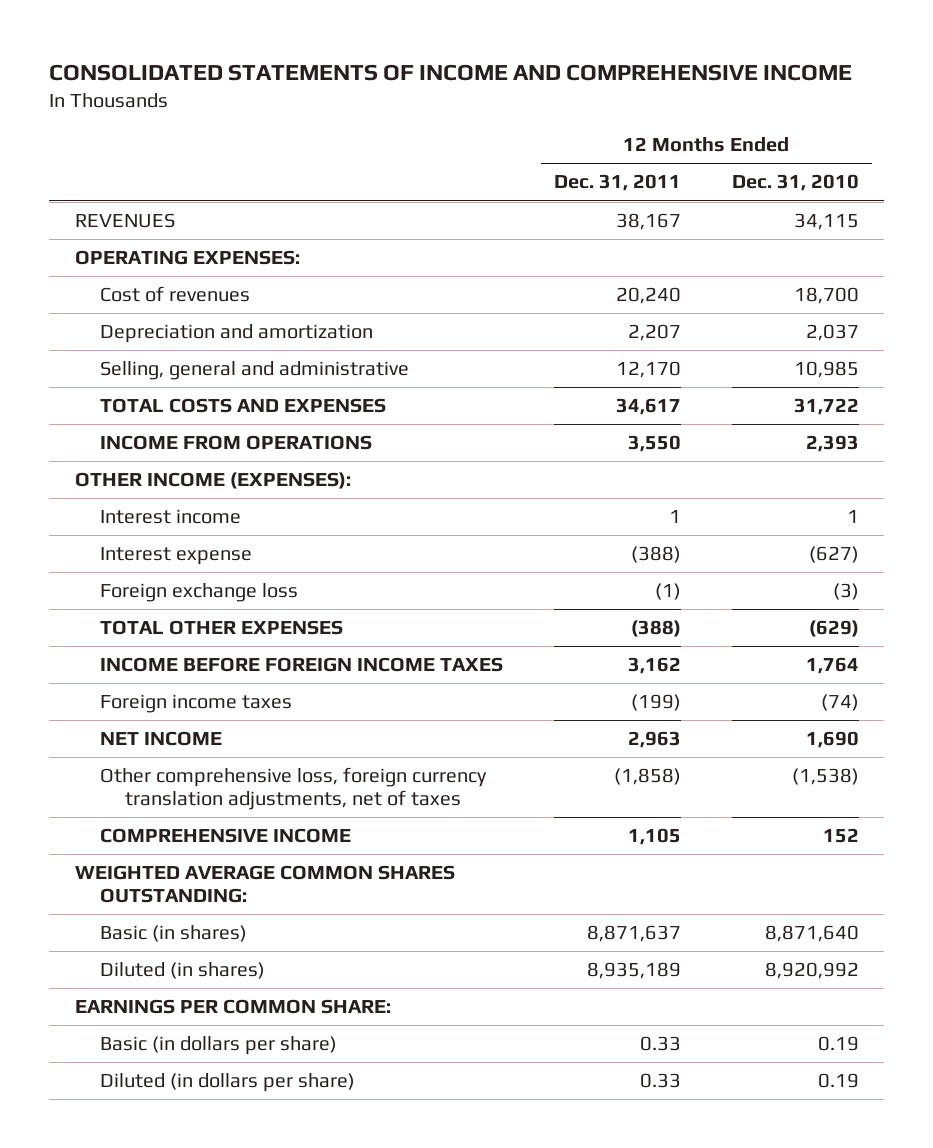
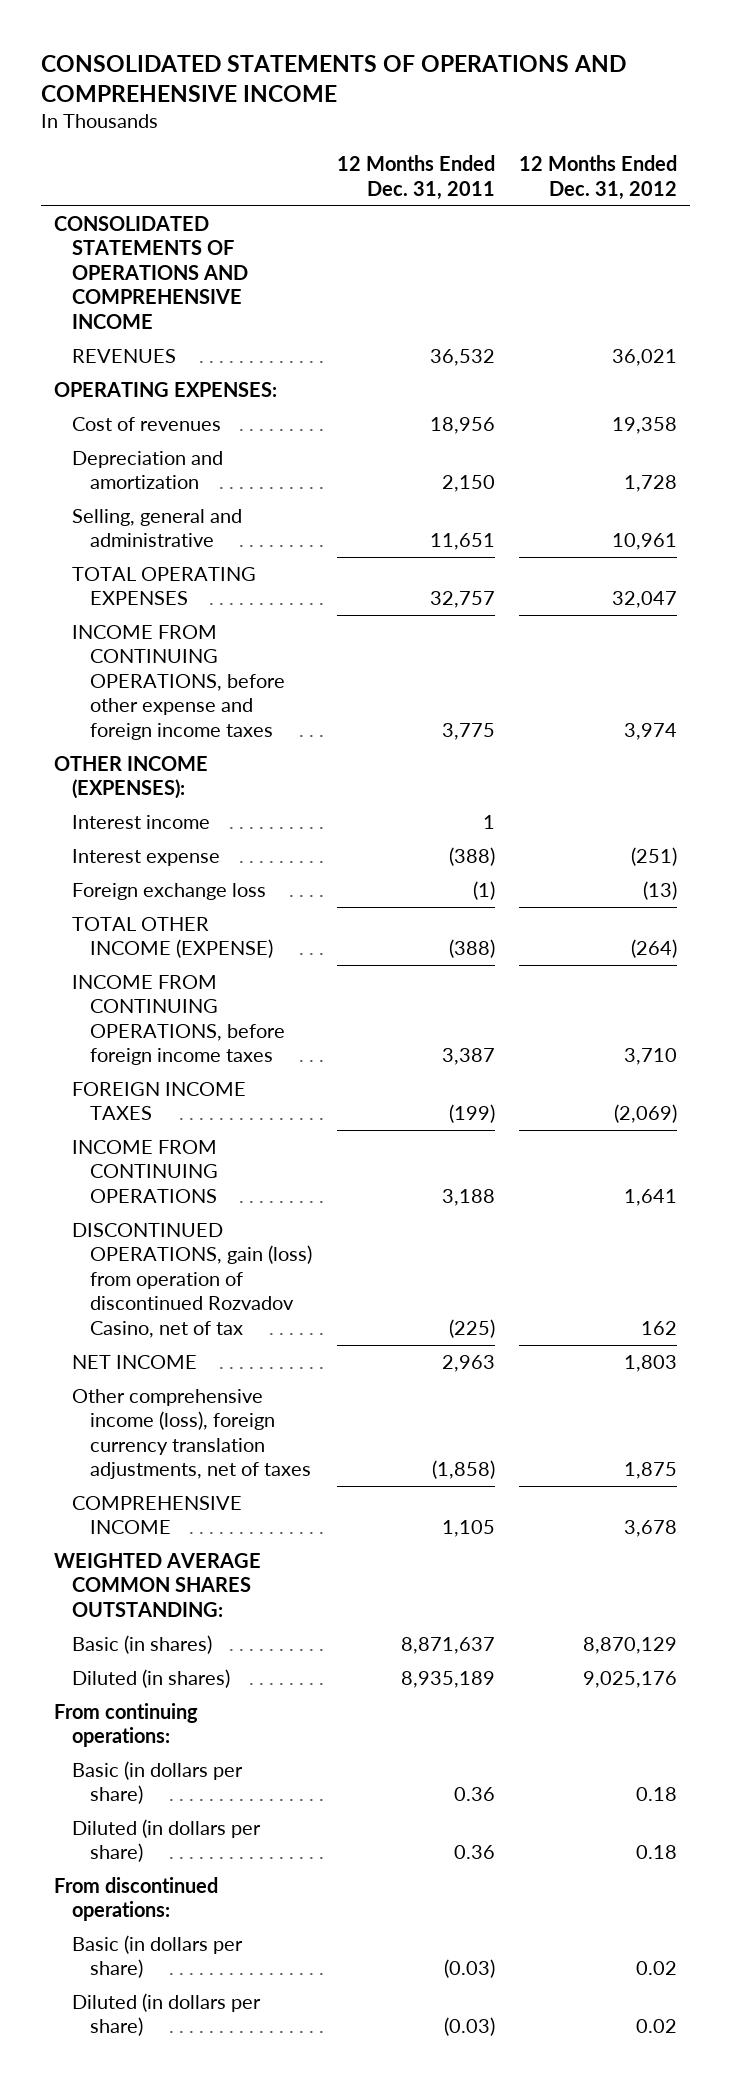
[49,63,853,81] CONSOLIDATED STATEMENTS OF INCOME AND COMPREHENSIVE INCOME -> [41,54,627,102] CONSOLIDATED STATEMENTS OF OPERATIONS AND COMPREHENSIVE INCOME
[731,174,859,192] Dec. 31, 2010 -> none
none -> [519,155,678,200] 12 Months Ended Dec. 31, 2012
none -> [53,215,248,329] CONSOLIDATED STATEMENTS OF OPERATIONS AND COMPREHENSIVE INCOME
[615,212,681,230] 38,167 -> [429,348,495,366] 36,532
[615,286,681,304] 20,240 -> [429,416,495,434] 18,956
[627,323,681,341] 2,207 -> [441,475,495,493] 2,150
[615,360,681,378] 12,170 -> [429,533,495,551] 11,651
[99,397,386,413] TOTAL COSTS AND EXPENSES -> [71,566,256,606] TOTAL OPERATING EXPENSES
[615,397,681,415] 34,617 -> [429,591,495,609] 32,757
[99,434,372,450] INCOME FROM OPERATIONS -> [71,624,286,740] INCOME FROM CONTINUING OPERATIONS, before other expense and foreign income taxes
[627,434,681,452] 3,550 -> [441,722,495,740] 3,775
[99,619,343,635] TOTAL OTHER EXPENSES -> [71,916,274,959] TOTAL OTHER INCOME (EXPENSE)
[99,656,503,672] INCOME BEFORE FOREIGN INCOME TAXES -> [71,974,286,1066] INCOME FROM CONTINUING OPERATIONS, before foreign income taxes
[627,656,681,674] 3,162 -> [441,1048,495,1066] 3,387
[99,693,292,713] Foreign income taxes -> [71,1081,246,1121] FOREIGN INCOME TAXES
none -> [71,1139,219,1203] INCOME FROM CONTINUING OPERATIONS
none -> [71,1222,313,1338] DISCONTINUED OPERATIONS, gain (loss) from operation of discontinued Rozvadov Casino, net of tax
[99,766,487,811] Other comprehensive loss, foreign currency translation adjustments, net of taxes -> [71,1388,312,1480] Other comprehensive income (loss), foreign currency translation adjustments, net of taxes
[74,998,391,1014] EARNINGS PER COMMON SHARE: -> none
none -> [53,1702,198,1748] From continuing operations:
[639,1035,681,1051] 0.33 -> [453,1787,495,1802] 0.36
[639,1072,681,1088] 0.33 -> [453,1845,495,1860] 0.36
none -> [53,1876,218,1922] From discontinued operations:
none -> [71,1934,243,1979] Basic (in dollars per share)
none -> [71,1992,261,2037] Diluted (in dollars per share)

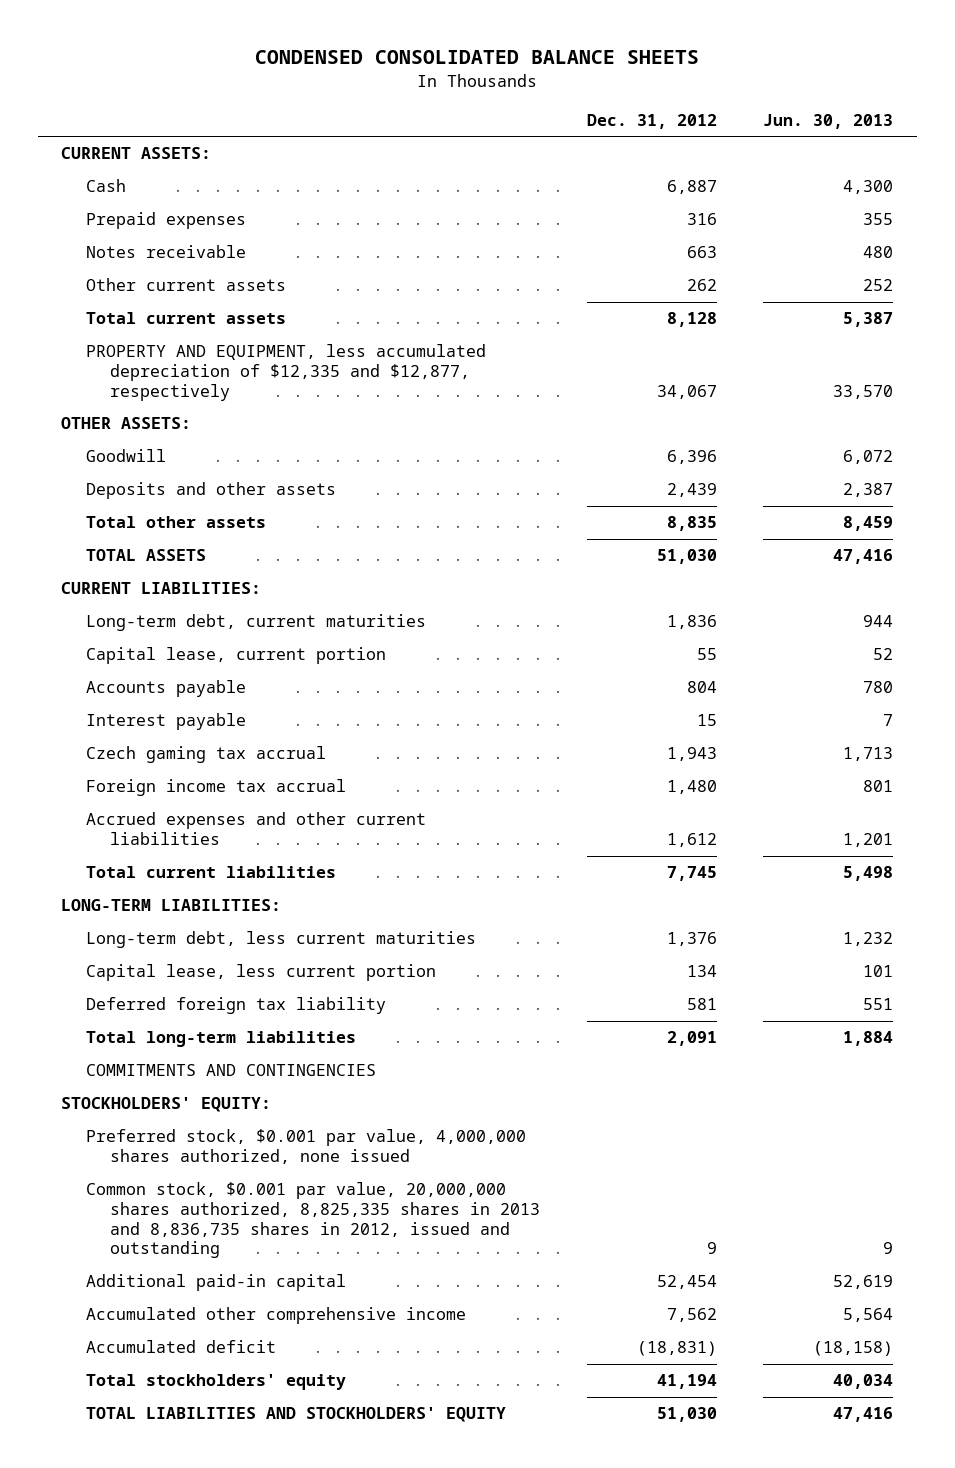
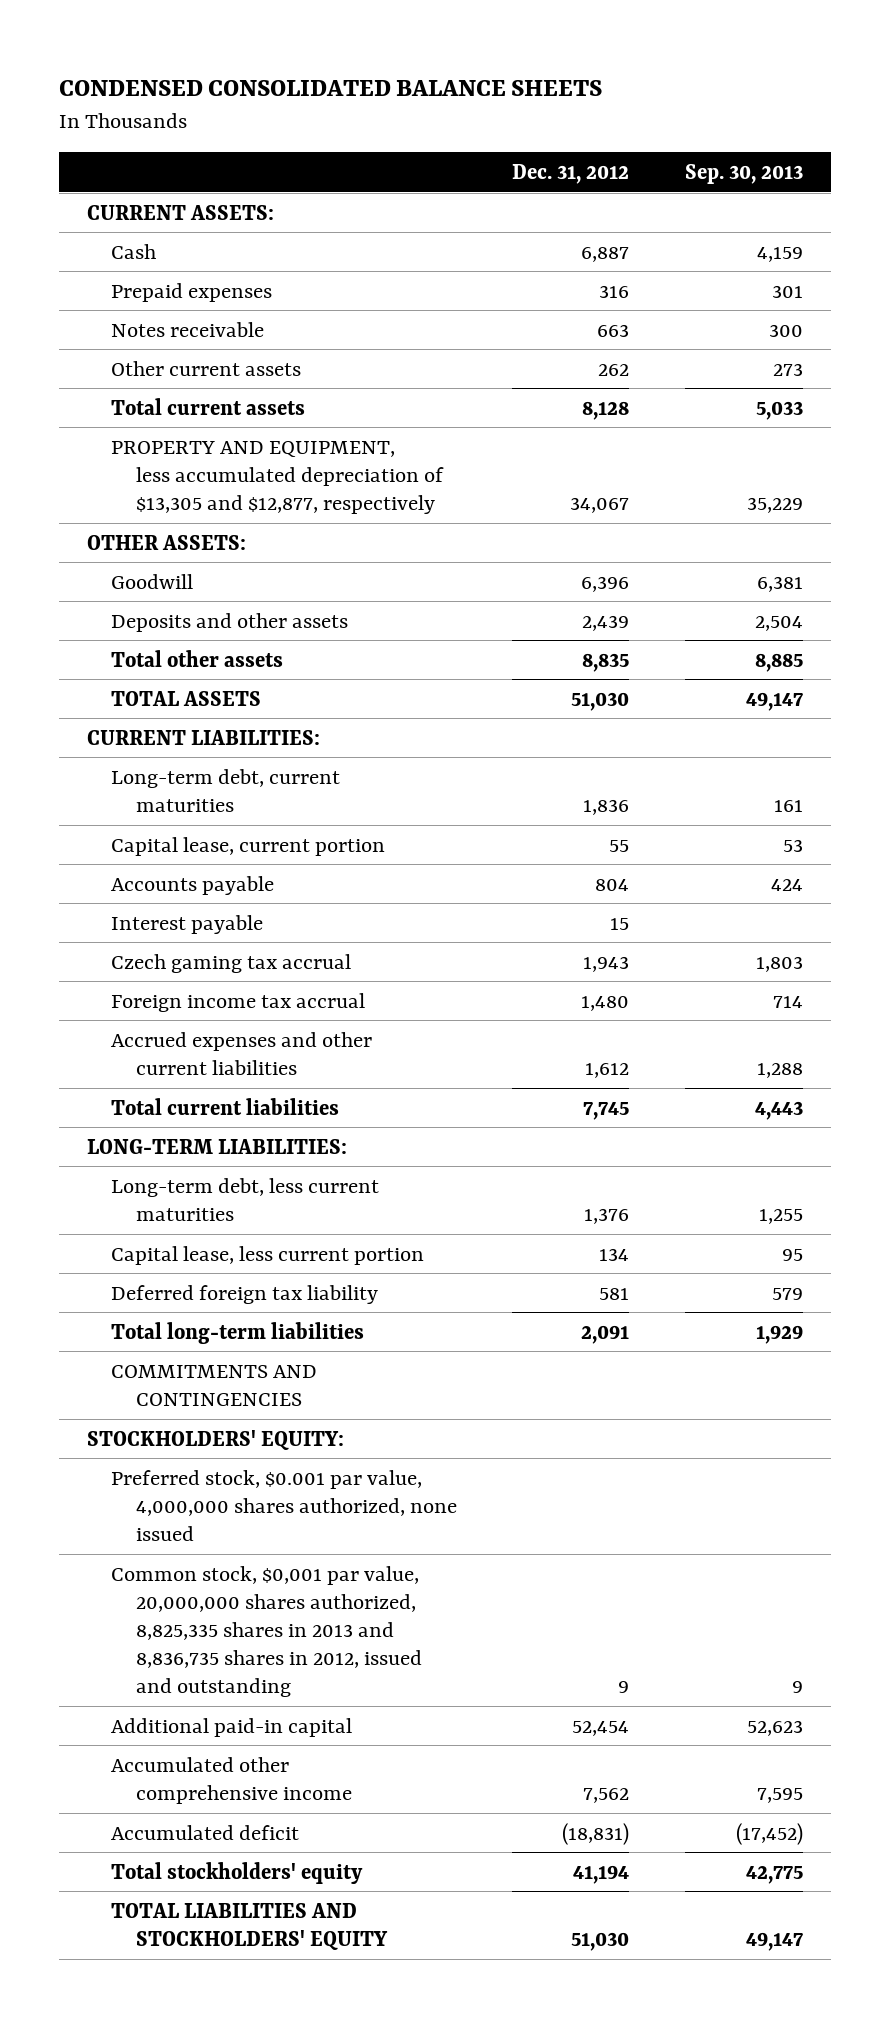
[763,113,894,129] Jun. 30, 2013 -> none
none -> [684,163,803,184] Sep. 30, 2013
[85,344,486,401] PROPERTY AND EQUIPMENT, less accumulated depreciation of $12,335 and $12,877, respectively -> [111,440,444,514] PROPERTY AND EQUIPMENT, less accumulated depreciation of $13,305 and $12,877, respectively
[85,1182,540,1259] Common stock, $0.001 par value, 20,000,000 shares authorized, 8,825,335 shares in 2013 and 8,836,735 shares in 2012, issued and outstanding -> [111,1565,422,1698] Common stock, $0,001 par value, 20,000,000 shares authorized, 8,825,335 shares in 2013 and 8,836,735 shares in 2012, issued and outstanding

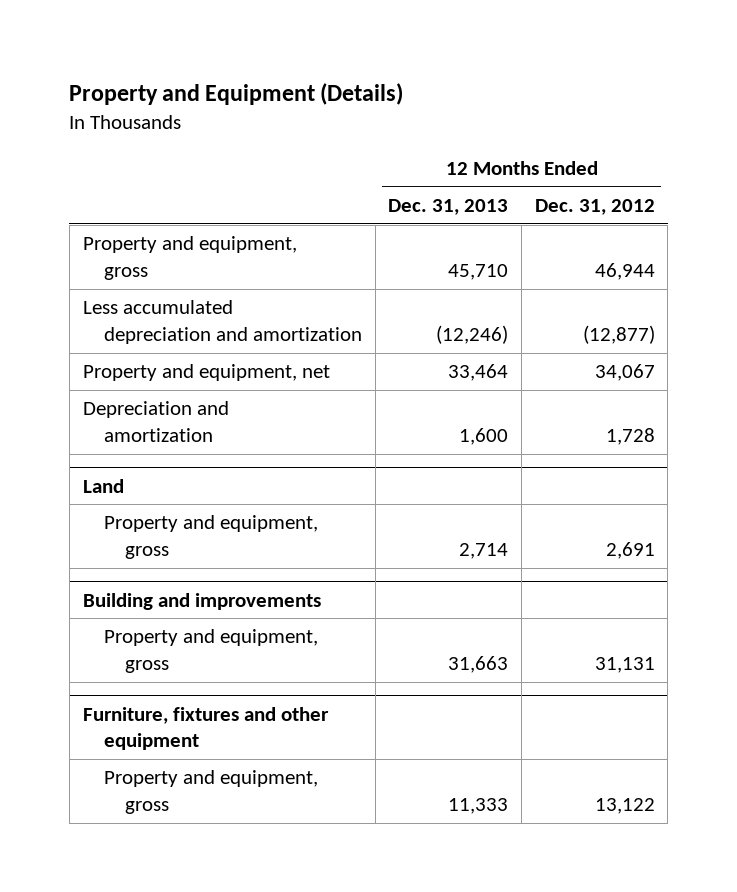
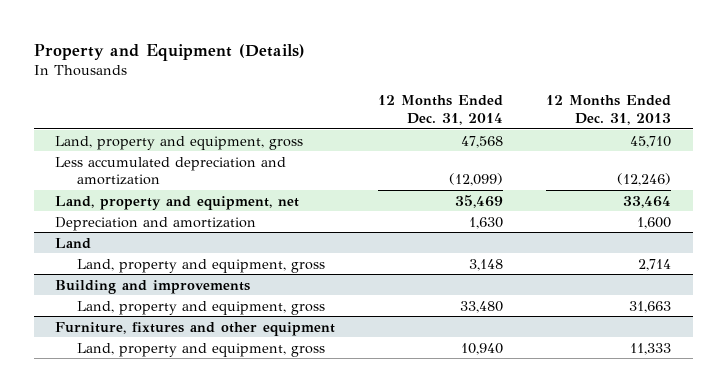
[534,198,655,215] Dec. 31, 2012 -> none
none -> [378,95,504,125] 12 Months Ended Dec. 31, 2014
[82,236,297,280] Property and equipment, gross -> [55,135,304,150] Land, property and equipment, gross
[82,364,330,382] Property and equipment, net -> [55,195,300,210] Land, property and equipment, net
[104,515,319,559] Property and equipment, gross -> [76,258,325,273] Land, property and equipment, gross
[104,629,319,673] Property and equipment, gross -> [76,300,325,315] Land, property and equipment, gross
[104,770,319,814] Property and equipment, gross -> [76,342,325,357] Land, property and equipment, gross

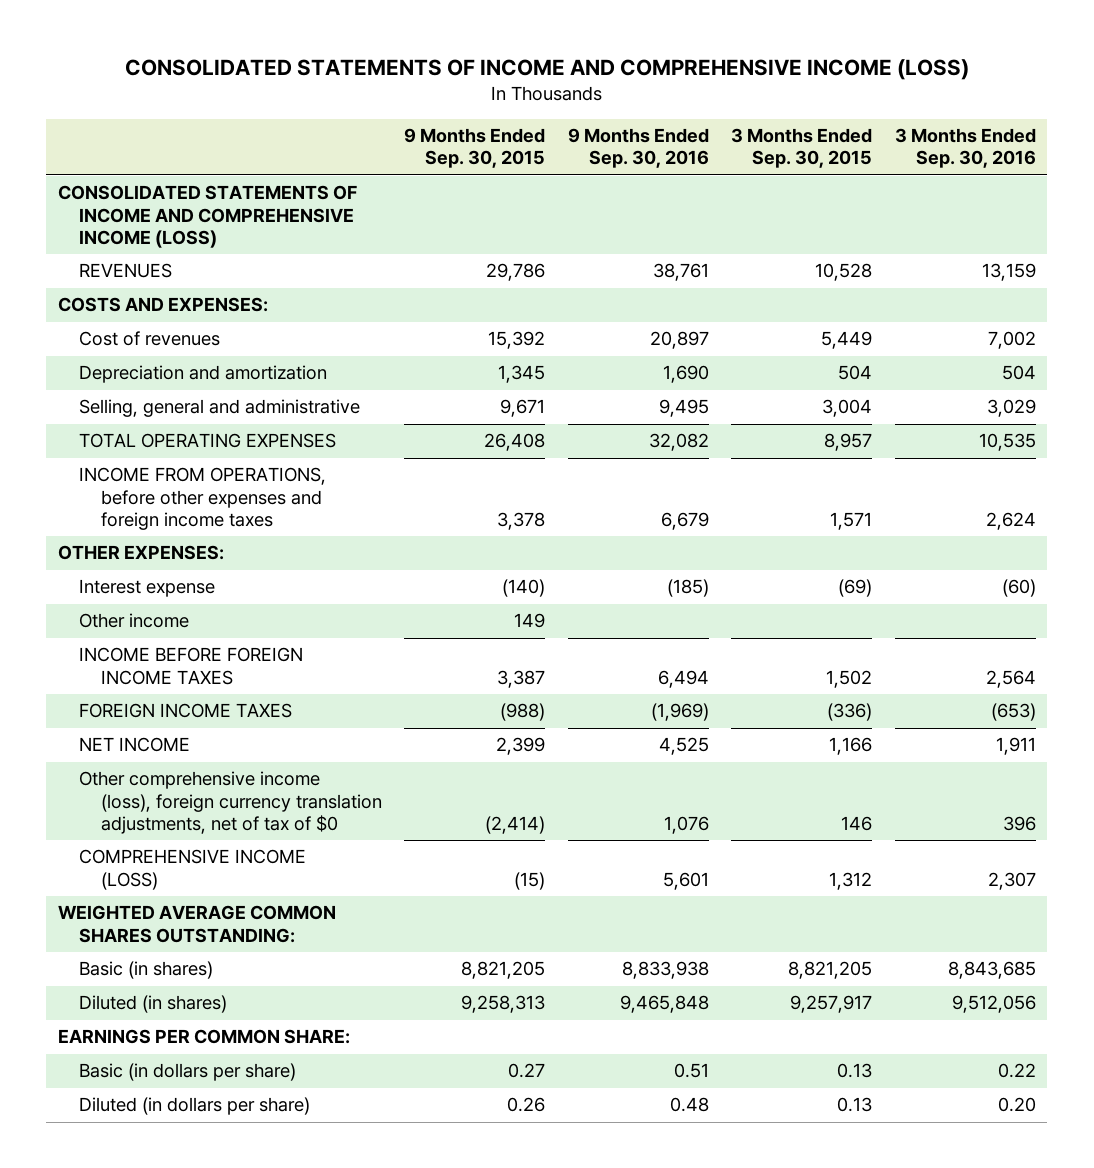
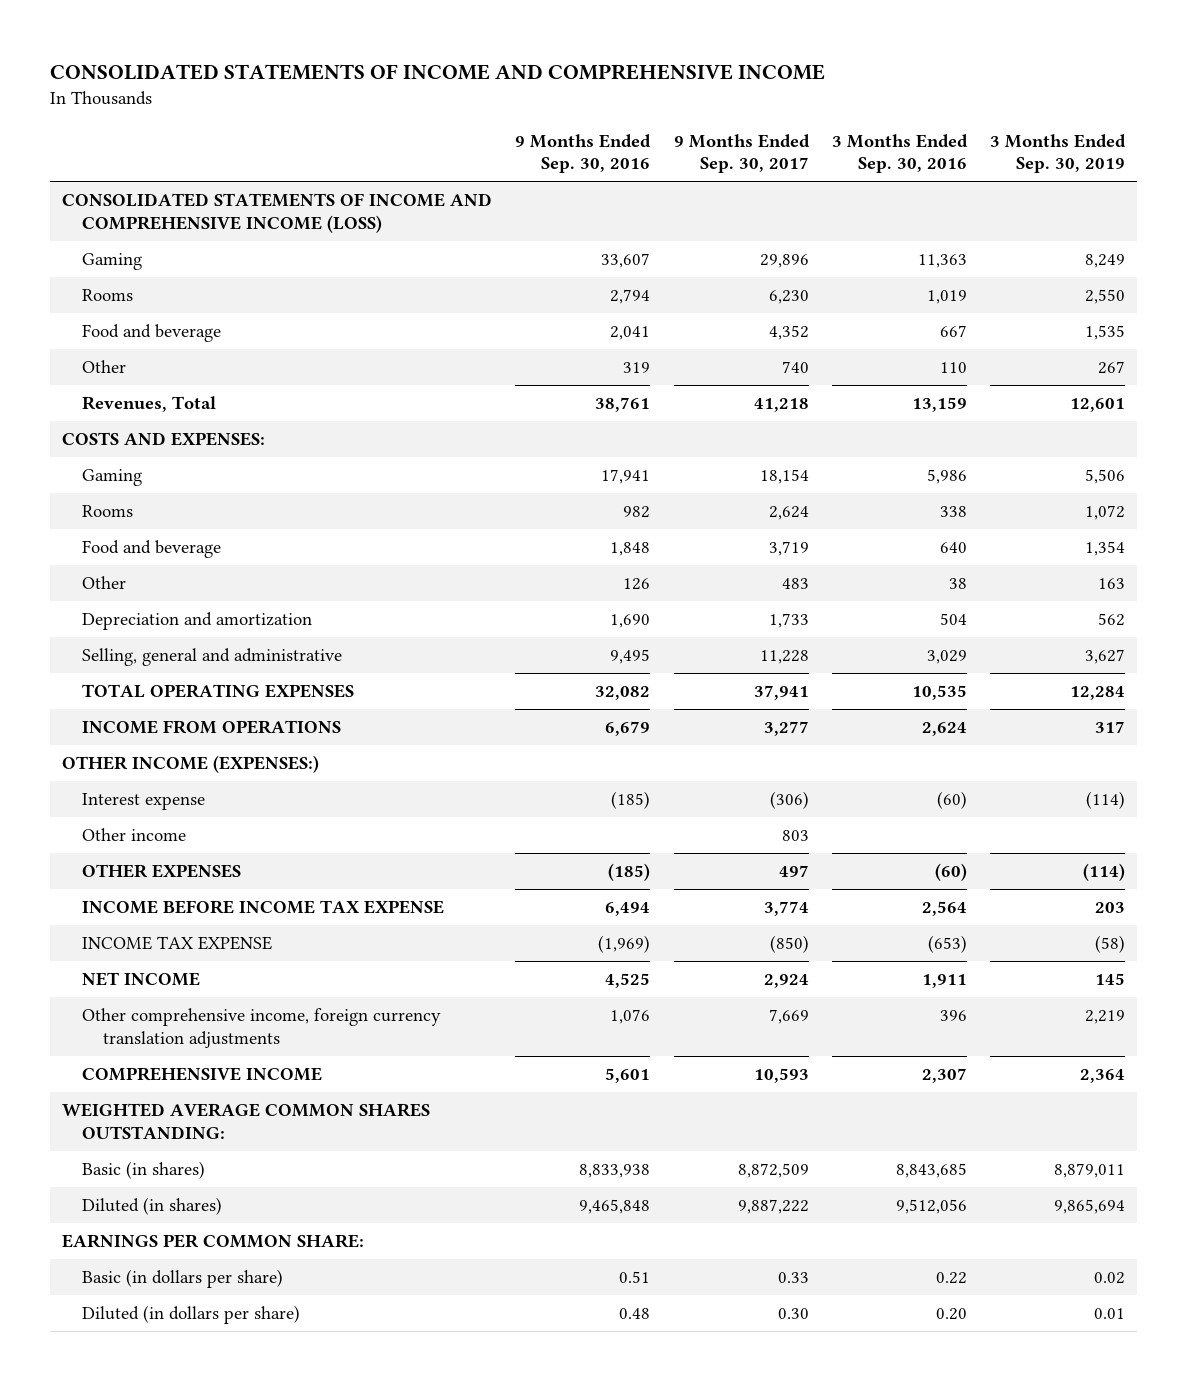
[124,59,969,81] CONSOLIDATED STATEMENTS OF INCOME AND COMPREHENSIVE INCOME (LOSS) -> [50,63,826,80] CONSOLIDATED STATEMENTS OF INCOME AND COMPREHENSIVE INCOME
[404,128,546,169] 9 Months Ended Sep. 30, 2015 -> none
[731,128,873,169] 3 Months Ended Sep. 30, 2015 -> none
none -> [673,133,810,174] 9 Months Ended Sep. 30, 2017
none -> [990,133,1127,174] 3 Months Ended Sep. 30, 2019
none -> [82,252,143,270] Gaming
none -> [82,288,134,301] Rooms
none -> [82,323,222,342] Food and beverage
none -> [82,359,127,373] Other
[79,263,173,279] REVENUES -> [82,395,217,412] Revenues, Total
[79,331,221,347] Cost of revenues -> none
none -> [82,468,143,486] Gaming
none -> [82,504,134,517] Rooms
none -> [82,539,222,558] Food and beverage
none -> [82,575,127,589] Other
[79,467,327,530] INCOME FROM OPERATIONS, before other expenses and foreign income taxes -> [82,719,342,734] INCOME FROM OPERATIONS
[57,545,224,561] OTHER EXPENSES: -> [61,754,319,773] OTHER INCOME (EXPENSES:)
none -> [82,863,242,878] OTHER EXPENSES
[79,647,304,685] INCOME BEFORE FOREIGN INCOME TAXES -> [82,899,445,914] INCOME BEFORE INCOME TAX EXPENSE
[79,703,293,719] FOREIGN INCOME TAXES -> [82,935,273,950] INCOME TAX EXPENSE
[79,771,382,834] Other comprehensive income (loss), foreign currency translation adjustments, net of tax of $0 -> [82,1007,442,1048] Other comprehensive income, foreign currency translation adjustments
[79,849,307,890] COMPREHENSIVE INCOME (LOSS) -> [82,1066,323,1081] COMPREHENSIVE INCOME

